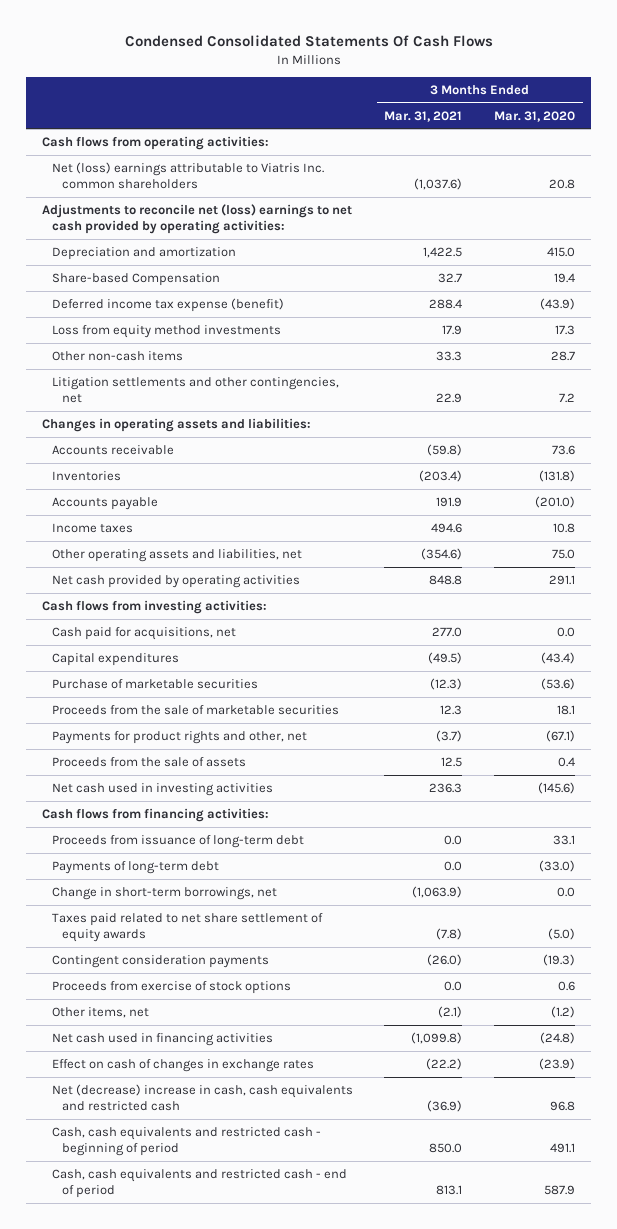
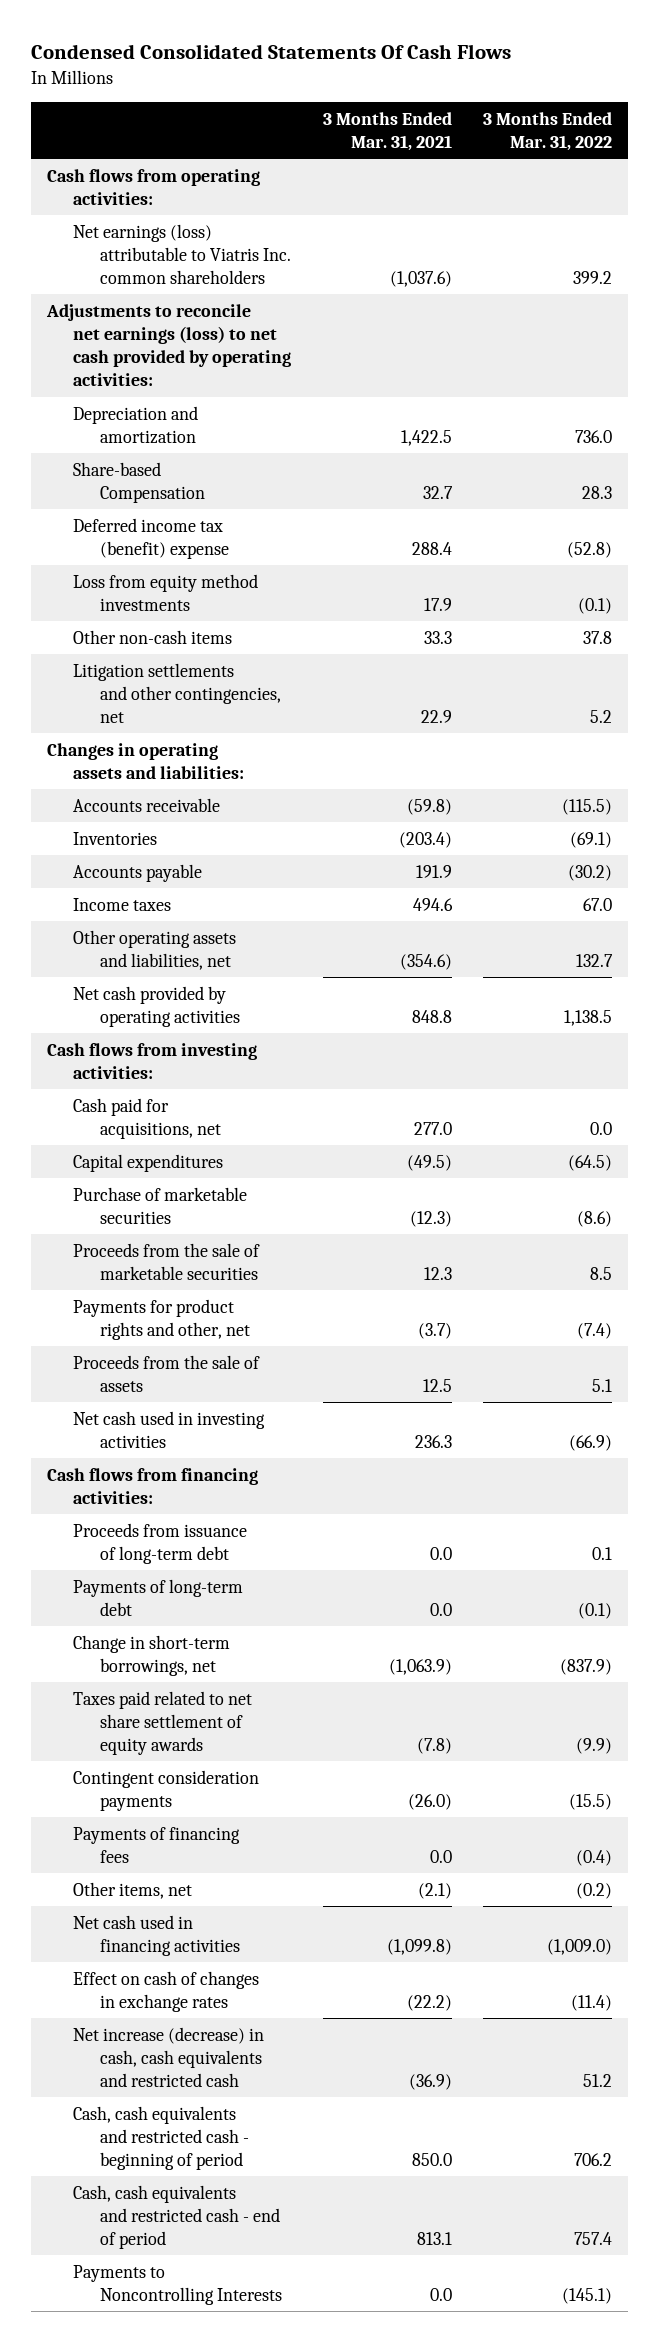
[494,110,576,122] Mar. 31, 2020 -> none
none -> [483,111,613,151] 3 Months Ended Mar. 31, 2022
[51,161,324,189] Net (loss) earnings attributable to Viatris Inc. common shareholders -> [73,223,292,285] Net earnings (loss) attributable to Viatris Inc. common shareholders
[41,203,352,234] Adjustments to reconcile net (loss) earnings to net cash provided by operating activities: -> [45,303,292,387] Adjustments to reconcile net earnings (loss) to net cash provided by operating activities:
[51,297,284,312] Deferred income tax expense (benefit) -> [73,517,230,559] Deferred income tax (benefit) expense
[51,980,291,994] Proceeds from exercise of stock options -> none
none -> [73,1826,241,1863] Payments of financing fees
[51,1083,353,1111] Net (decrease) increase in cash, cash equivalents and restricted cash -> [73,2026,265,2088] Net increase (decrease) in cash, cash equivalents and restricted cash
none -> [73,2264,283,2305] Payments to Noncontrolling Interests

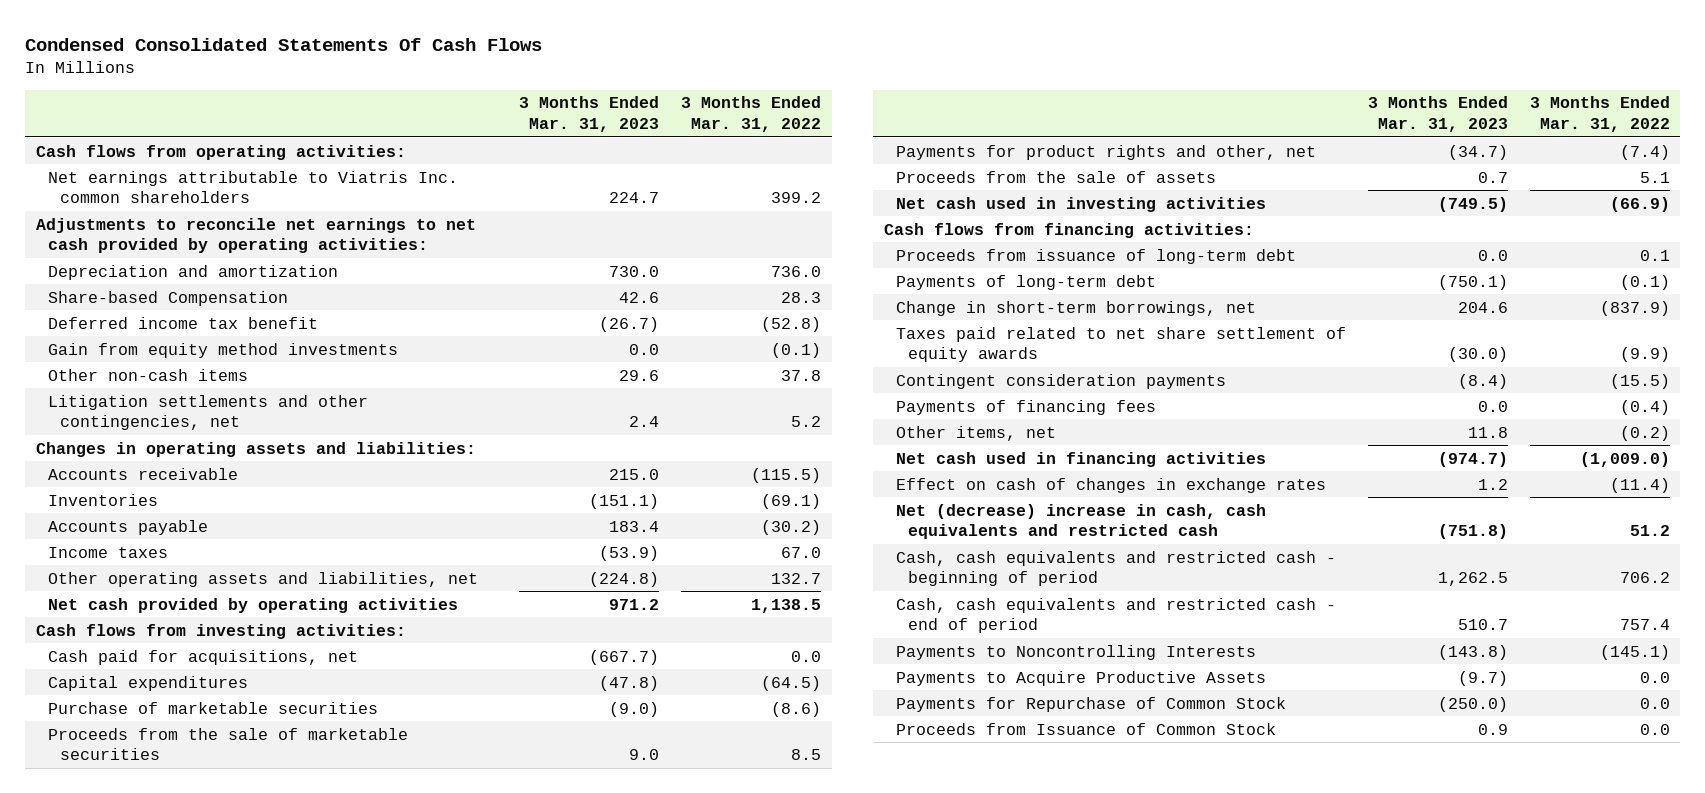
[322,111,452,151] 3 Months Ended Mar. 31, 2021 -> none
none -> [519,96,660,133] 3 Months Ended Mar. 31, 2023
[73,223,292,285] Net earnings (loss) attributable to Viatris Inc. common shareholders -> [47,170,458,204] Net earnings attributable to Viatris Inc. common shareholders
[45,303,292,387] Adjustments to reconcile net earnings (loss) to net cash provided by operating activities: -> [35,217,476,254] Adjustments to reconcile net earnings to net cash provided by operating activities:
[73,517,230,559] Deferred income tax (benefit) expense -> [47,316,318,329] Deferred income tax benefit
[73,573,259,611] Loss from equity method investments -> [47,342,398,358] Gain from equity method investments
[73,2026,265,2088] Net increase (decrease) in cash, cash equivalents and restricted cash -> [896,503,1267,540] Net (decrease) increase in cash, cash equivalents and restricted cash
none -> [896,670,1267,686] Payments to Acquire Productive Assets
none -> [896,696,1287,712] Payments for Repurchase of Common Stock
none -> [896,722,1277,735] Proceeds from Issuance of Common Stock

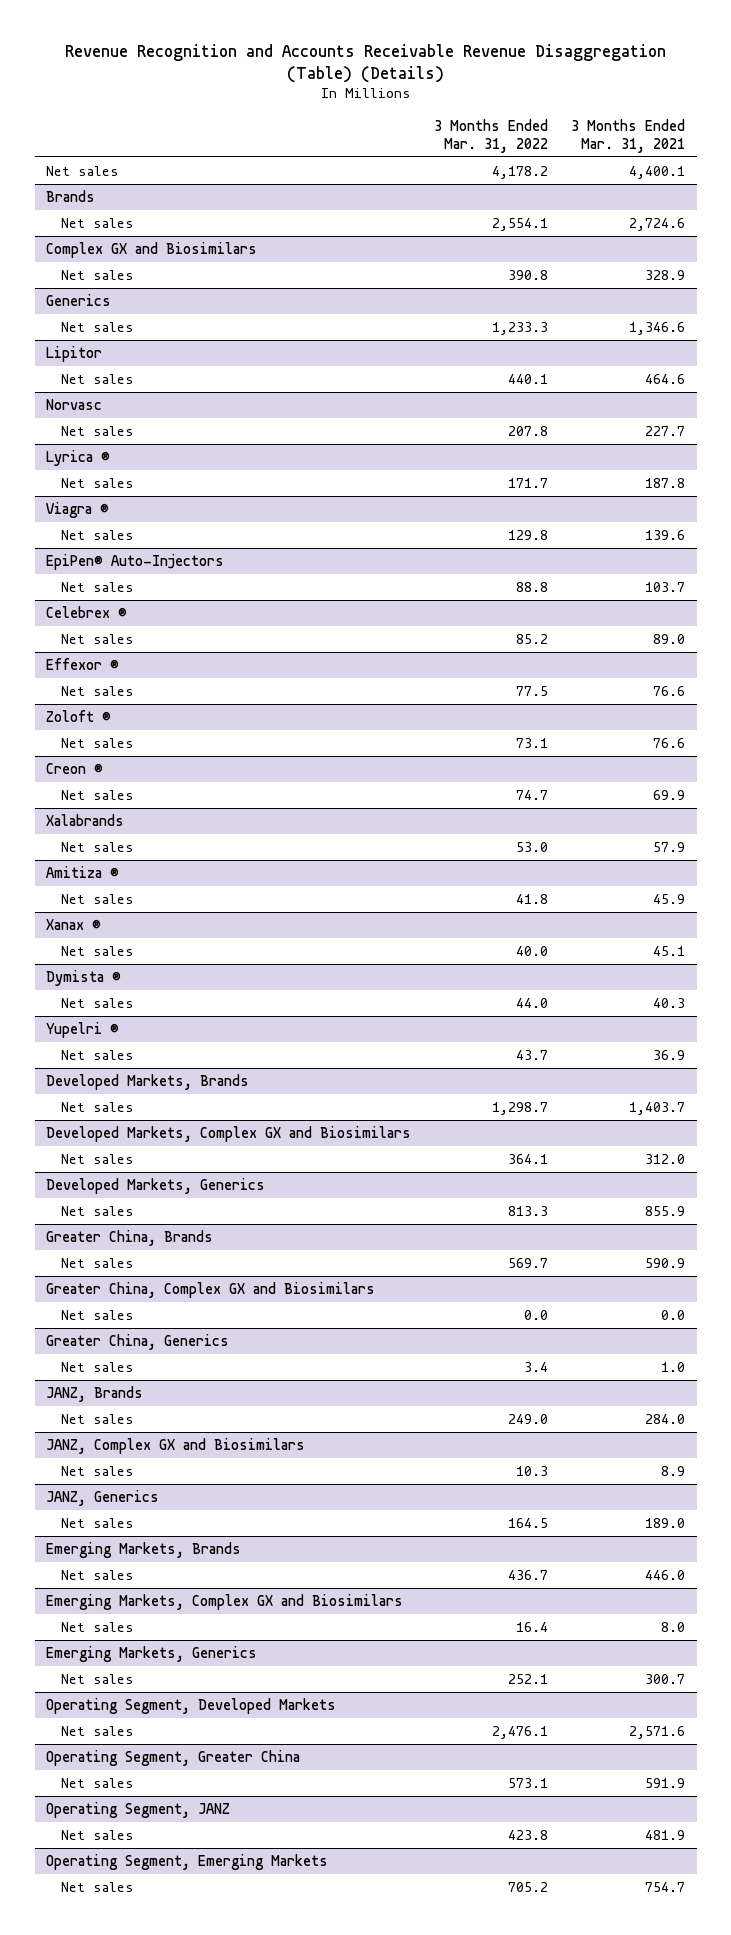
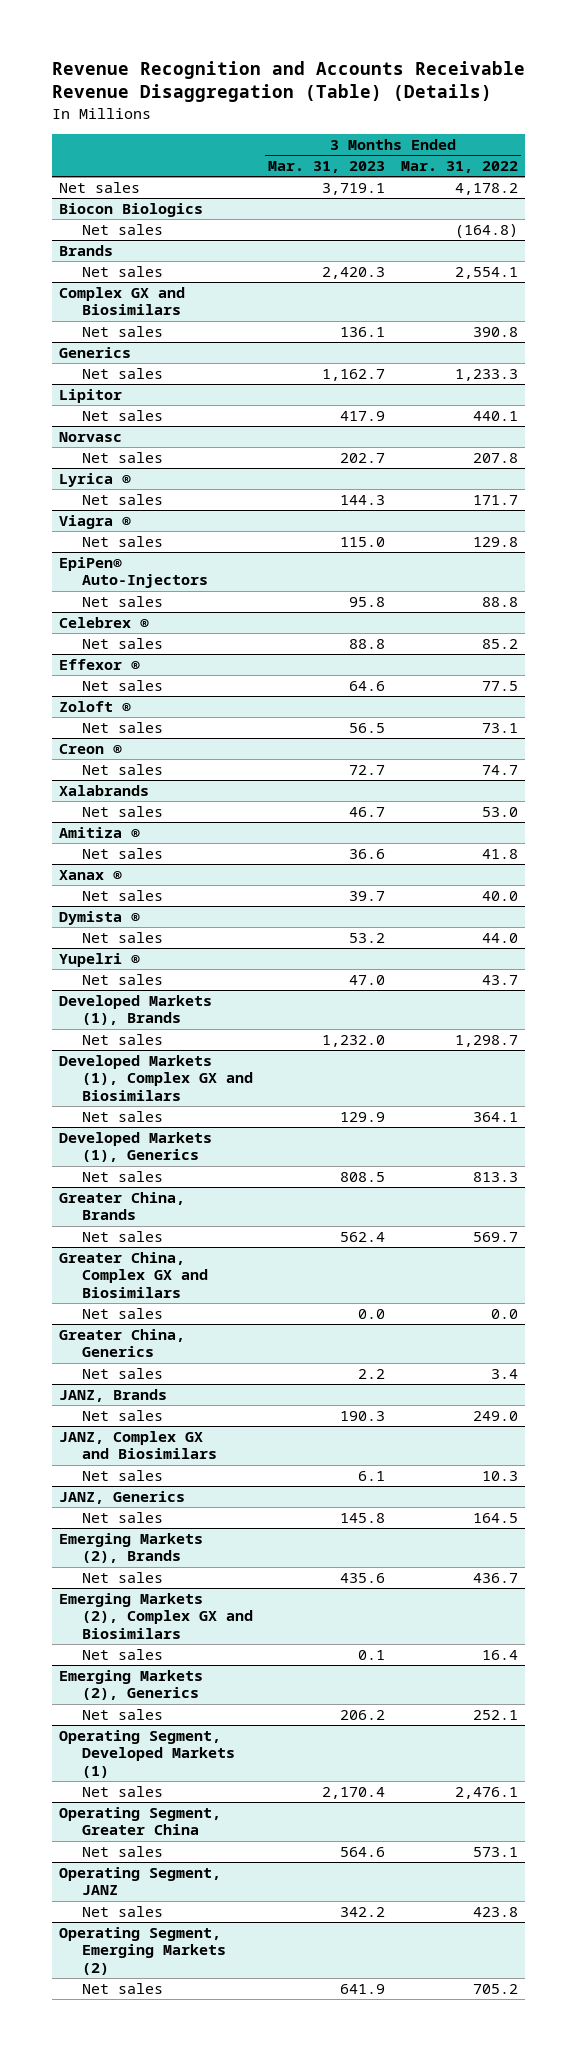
[571,118,686,153] 3 Months Ended Mar. 31, 2021 -> none
none -> [268,161,386,174] Mar. 31, 2023
none -> [59,203,204,218] Biocon Biologics
none -> [82,224,164,236] Net sales
[46,1074,250,1091] Developed Markets, Brands -> [59,995,213,1026] Developed Markets (1), Brands
[46,1126,412,1143] Developed Markets, Complex GX and Biosimilars -> [59,1055,254,1101] Developed Markets (1), Complex GX and Biosimilars
[46,1178,266,1195] Developed Markets, Generics -> [59,1132,213,1163] Developed Markets (1), Generics
[46,1542,242,1559] Emerging Markets, Brands -> [59,1533,204,1564] Emerging Markets (2), Brands
[46,1594,404,1611] Emerging Markets, Complex GX and Biosimilars -> [59,1593,254,1639] Emerging Markets (2), Complex GX and Biosimilars
[46,1646,258,1663] Emerging Markets, Generics -> [59,1670,204,1701] Emerging Markets (2), Generics
[46,1698,337,1715] Operating Segment, Developed Markets -> [59,1730,236,1778] Operating Segment, Developed Markets (1)
[46,1854,329,1871] Operating Segment, Emerging Markets -> [59,1927,227,1975] Operating Segment, Emerging Markets (2)

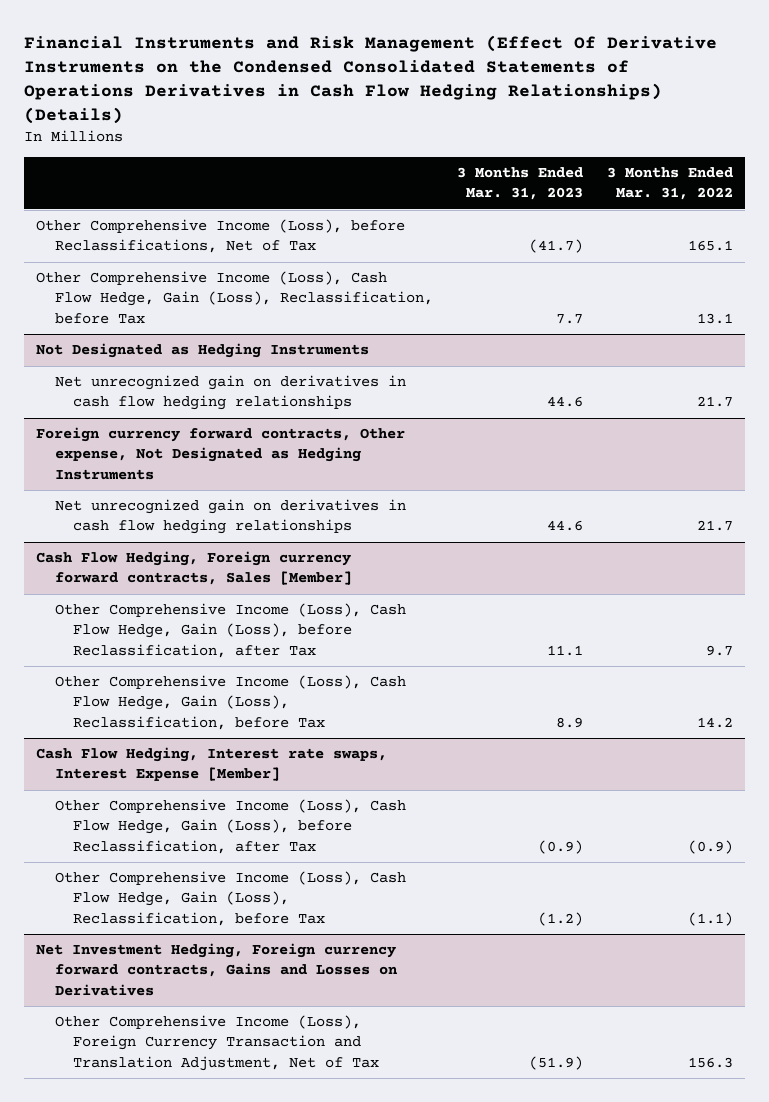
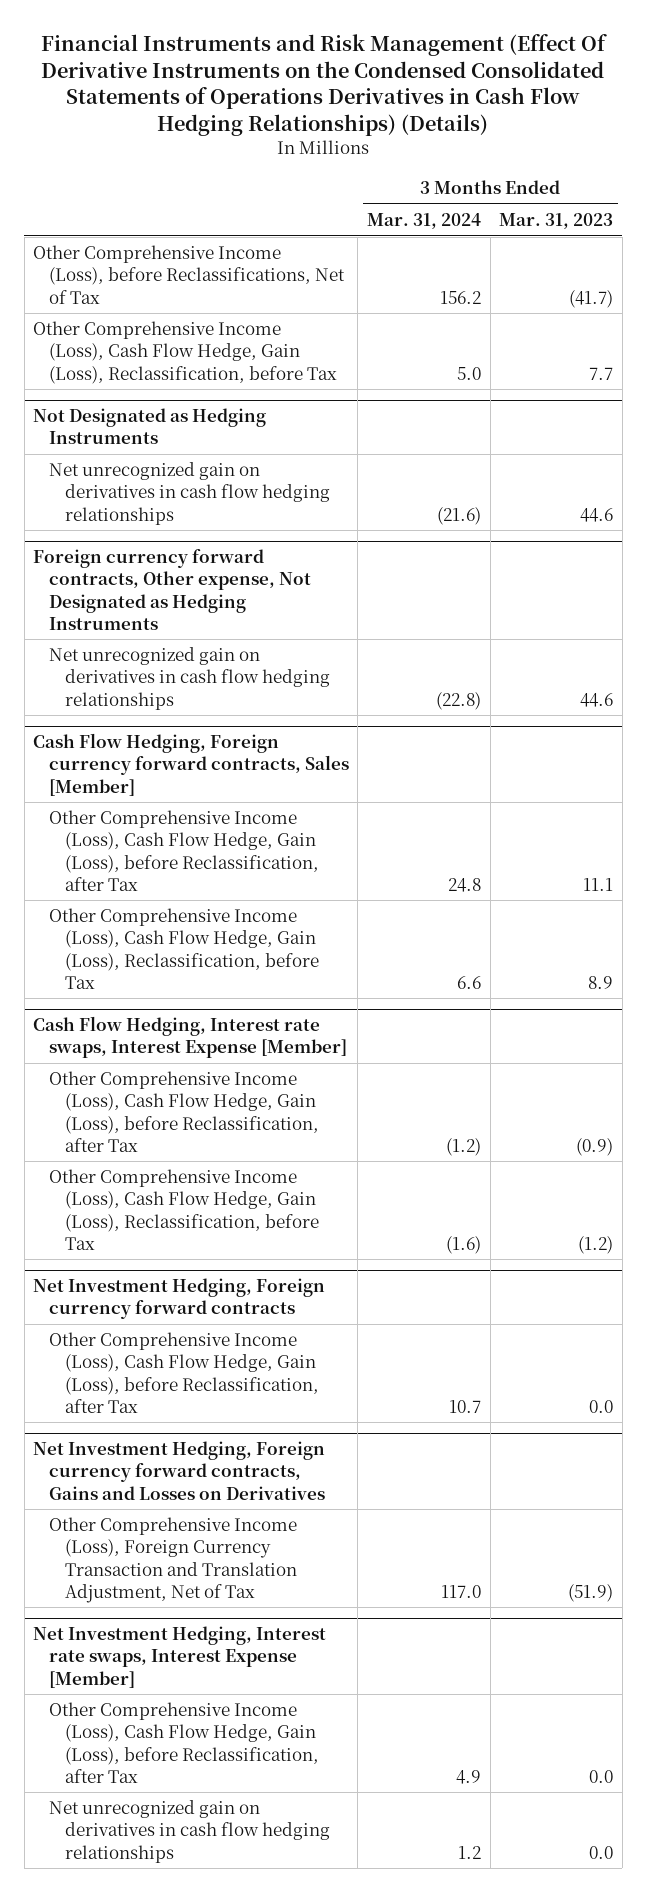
[606,167,733,201] 3 Months Ended Mar. 31, 2022 -> none
none -> [367,212,482,229] Mar. 31, 2024
none -> [33,1278,326,1320] Net Investment Hedging, Foreign currency forward contracts
none -> [48,1332,319,1413] Other Comprehensive Income (Loss), Cash Flow Hedge, Gain (Loss), before Reclassification, after Tax
none -> [33,1626,327,1688] Net Investment Hedging, Interest rate swaps, Interest Expense [Member]
none -> [48,1702,319,1783] Other Comprehensive Income (Loss), Cash Flow Hedge, Gain (Loss), before Reclassification, after Tax
none -> [48,1800,330,1863] Net unrecognized gain on derivatives in cash flow hedging relationships

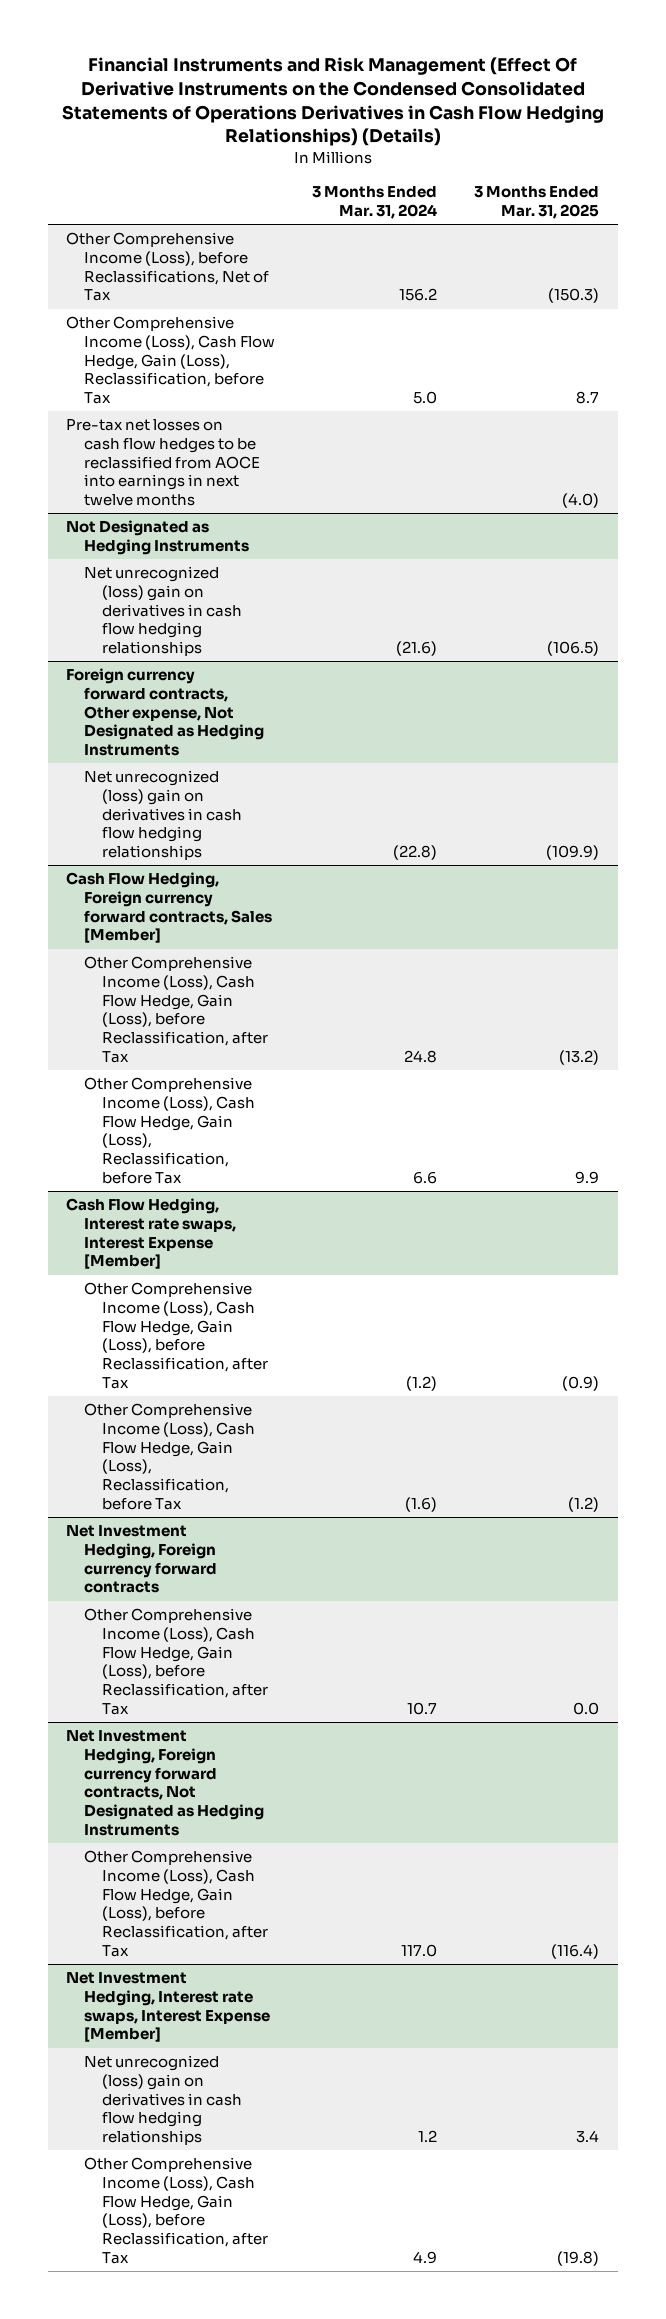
[499,212,614,229] Mar. 31, 2023 -> none
none -> [474,186,600,219] 3 Months Ended Mar. 31, 2025
none -> [66,419,261,507] Pre-tax net losses on cash flow hedges to be reclassified from AOCE into earnings in next twelve months
[48,462,330,525] Net unrecognized gain on derivatives in cash flow hedging relationships -> [84,566,243,657] Net unrecognized (loss) gain on derivatives in cash flow hedging relationships
[48,647,330,710] Net unrecognized gain on derivatives in cash flow hedging relationships -> [84,770,243,861] Net unrecognized (loss) gain on derivatives in cash flow hedging relationships
[33,1441,326,1500] Net Investment Hedging, Foreign currency forward contracts, Gains and Losses on Derivatives -> none
none -> [66,1730,265,1836] Net Investment Hedging, Foreign currency forward contracts, Not Designated as Hedging Instruments
[48,1517,297,1603] Other Comprehensive Income (Loss), Foreign Currency Transaction and Translation Adjustment, Net of Tax -> [84,1850,269,1957] Other Comprehensive Income (Loss), Cash Flow Hedge, Gain (Loss), before Reclassification, after Tax
none -> [84,2055,243,2146] Net unrecognized (loss) gain on derivatives in cash flow hedging relationships
[48,1800,330,1863] Net unrecognized gain on derivatives in cash flow hedging relationships -> none

